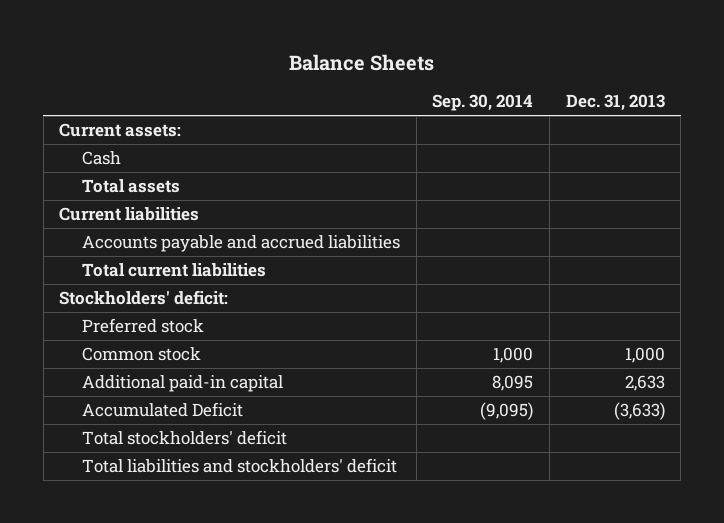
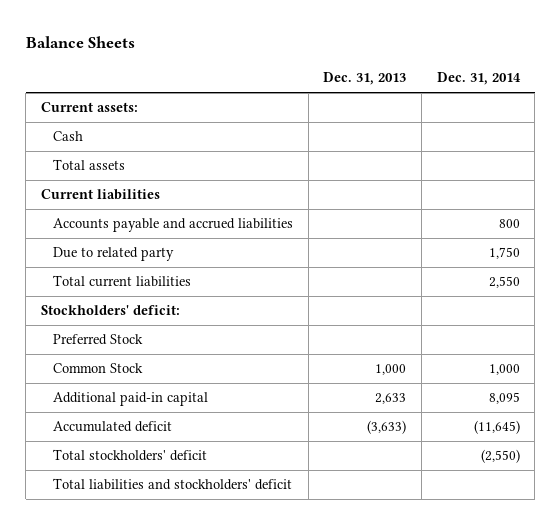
[432,94,534,112] Sep. 30, 2014 -> none
none -> [436,72,521,86] Dec. 31, 2014
none -> [53,247,175,262] Due to related party
[82,318,205,334] Preferred stock -> [53,334,144,346] Preferred Stock
[82,347,202,362] Common stock -> [53,363,144,374] Common Stock
[82,402,244,418] Accumulated Deficit -> [53,421,173,433] Accumulated deficit

